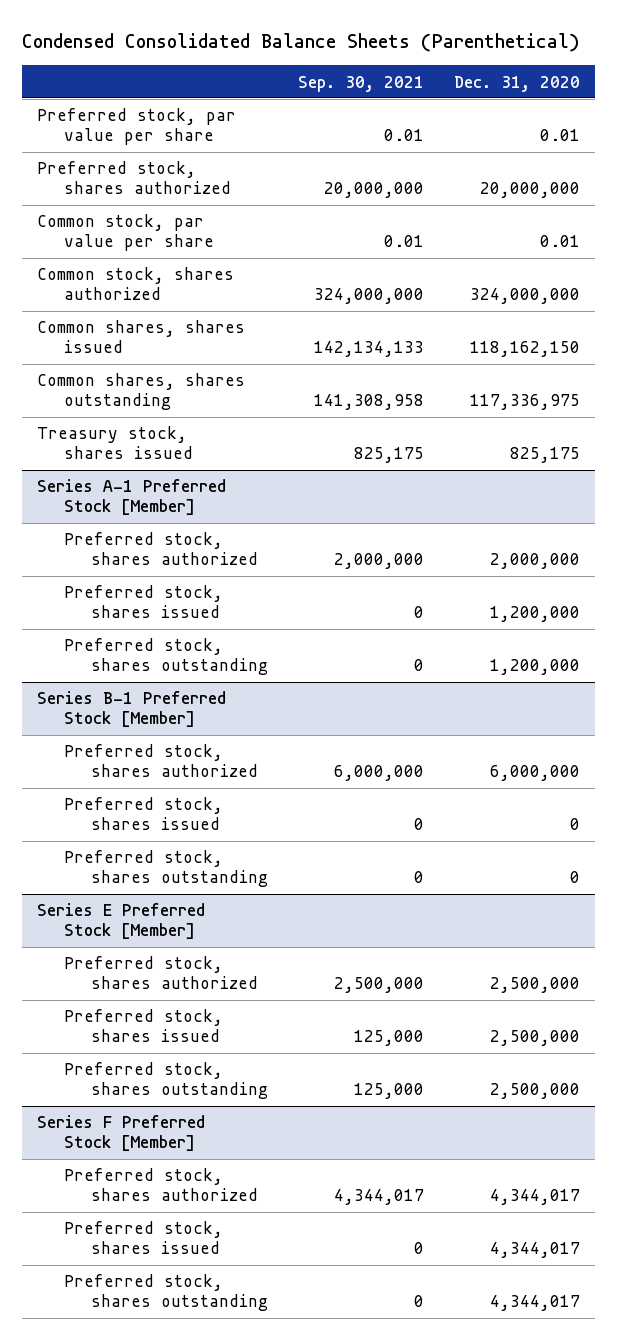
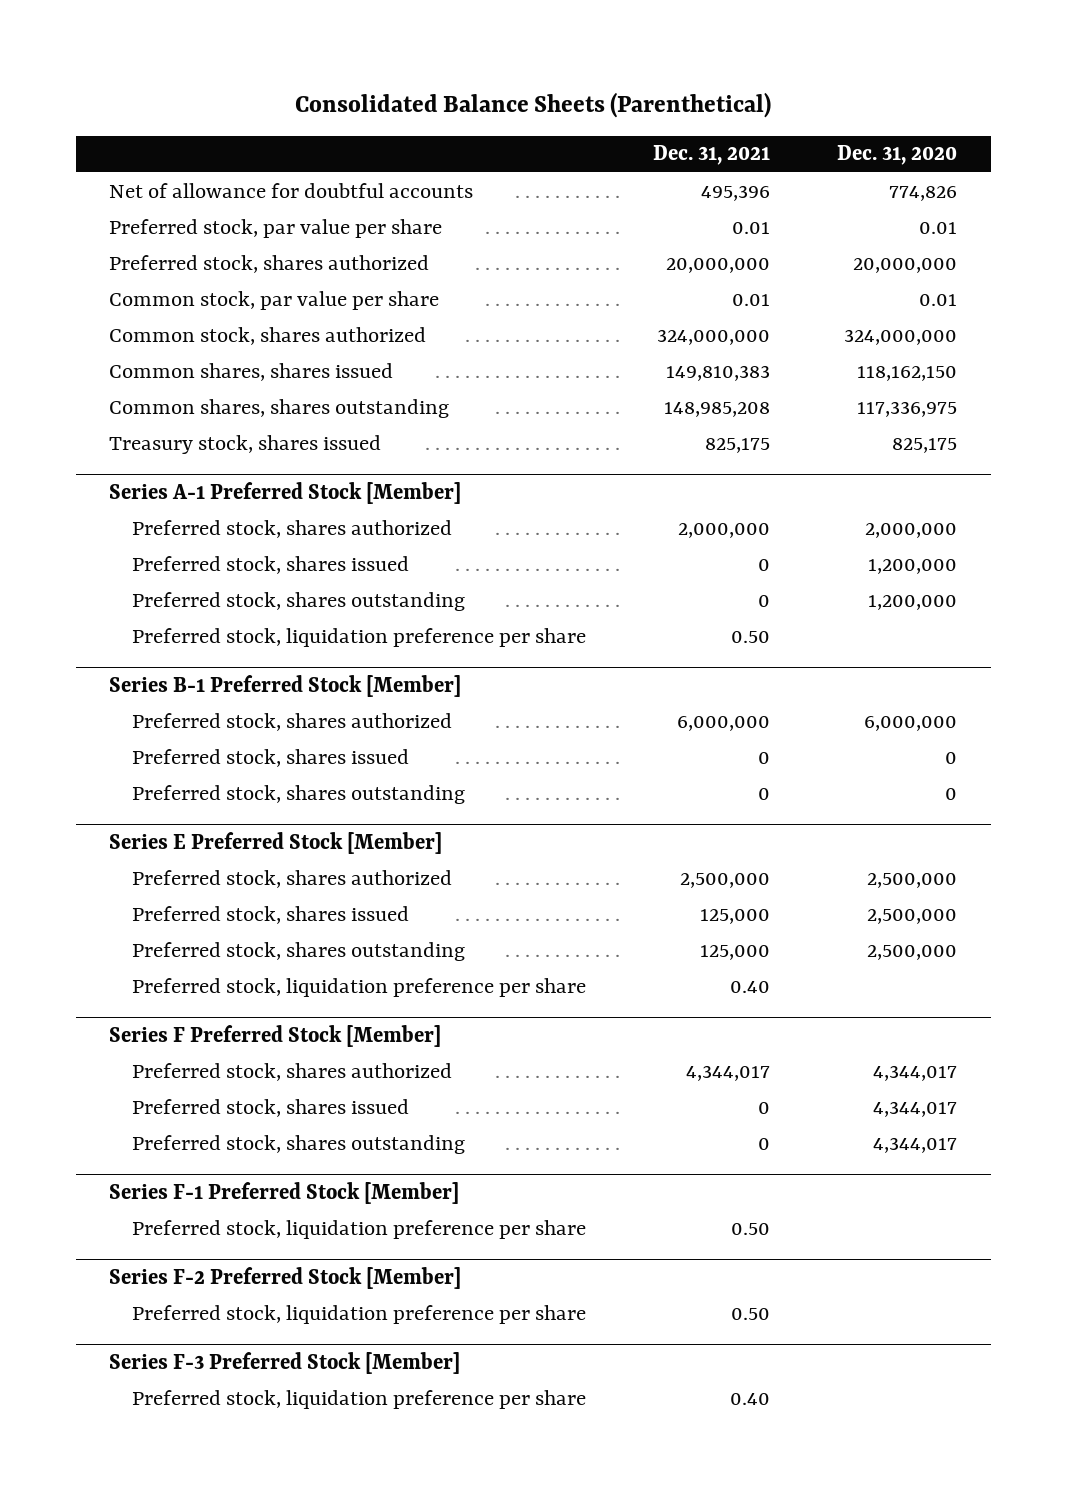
[21,33,580,53] Condensed Consolidated Balance Sheets (Parenthetical) -> [295,92,772,119] Consolidated Balance Sheets (Parenthetical)
[298,75,425,92] Sep. 30, 2021 -> none
none -> [653,145,771,166] Dec. 31, 2021
none -> [109,182,474,198] Net of allowance for doubtful accounts
none -> [132,627,587,647] Preferred stock, liquidation preference per share
none -> [132,977,587,997] Preferred stock, liquidation preference per share
none -> [109,1182,460,1205] Series F-1 Preferred Stock [Member]
none -> [132,1219,587,1239] Preferred stock, liquidation preference per share
none -> [109,1267,462,1290] Series F-2 Preferred Stock [Member]
none -> [132,1304,587,1324] Preferred stock, liquidation preference per share
none -> [109,1352,461,1375] Series F-3 Preferred Stock [Member]
none -> [132,1389,587,1409] Preferred stock, liquidation preference per share

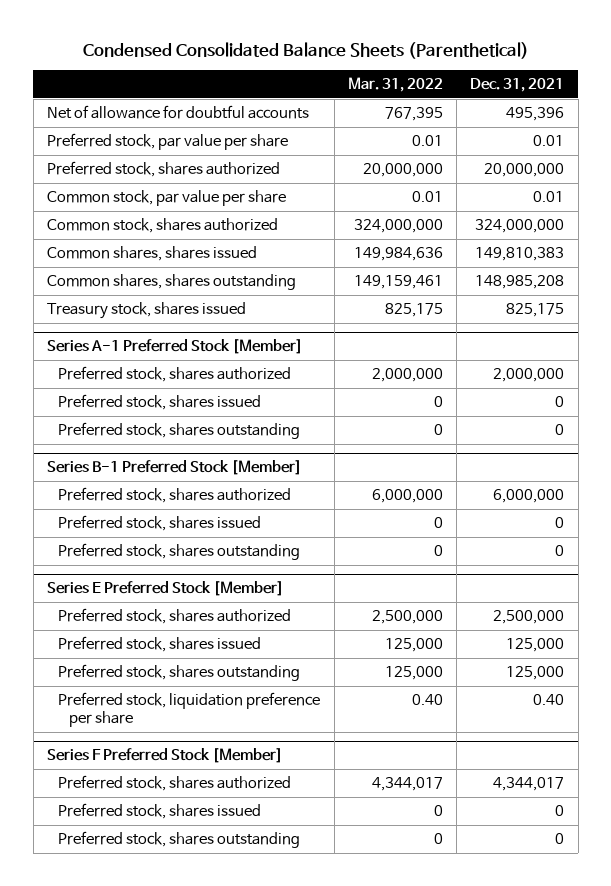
[295,92,772,119] Consolidated Balance Sheets (Parenthetical) -> [82,41,529,59] Condensed Consolidated Balance Sheets (Parenthetical)
[837,145,958,166] Dec. 31, 2020 -> none
none -> [347,77,443,93] Mar. 31, 2022
[132,627,587,647] Preferred stock, liquidation preference per share -> none
[109,1182,460,1205] Series F-1 Preferred Stock [Member] -> none
[132,1219,587,1239] Preferred stock, liquidation preference per share -> none
[109,1267,462,1290] Series F-2 Preferred Stock [Member] -> none
[132,1304,587,1324] Preferred stock, liquidation preference per share -> none
[109,1352,461,1375] Series F-3 Preferred Stock [Member] -> none
[132,1389,587,1409] Preferred stock, liquidation preference per share -> none

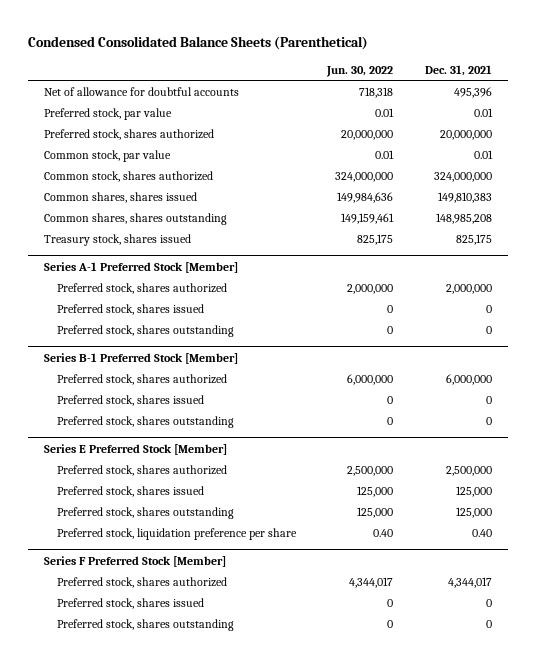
[347,77,443,93] Mar. 31, 2022 -> none
none -> [326,65,394,77] Jun. 30, 2022
[47,133,289,151] Preferred stock, par value per share -> [44,107,173,120] Preferred stock, par value
[47,190,287,207] Common stock, par value per share -> [44,149,172,162] Common stock, par value

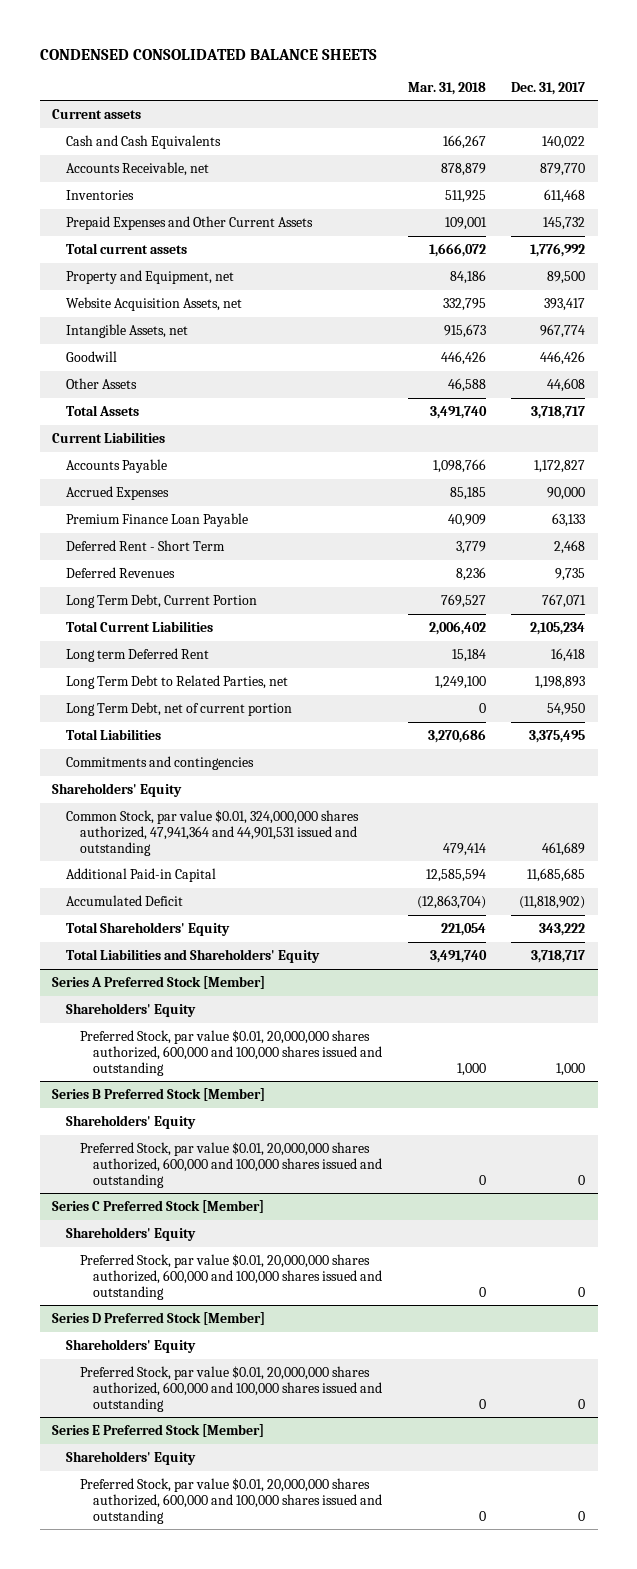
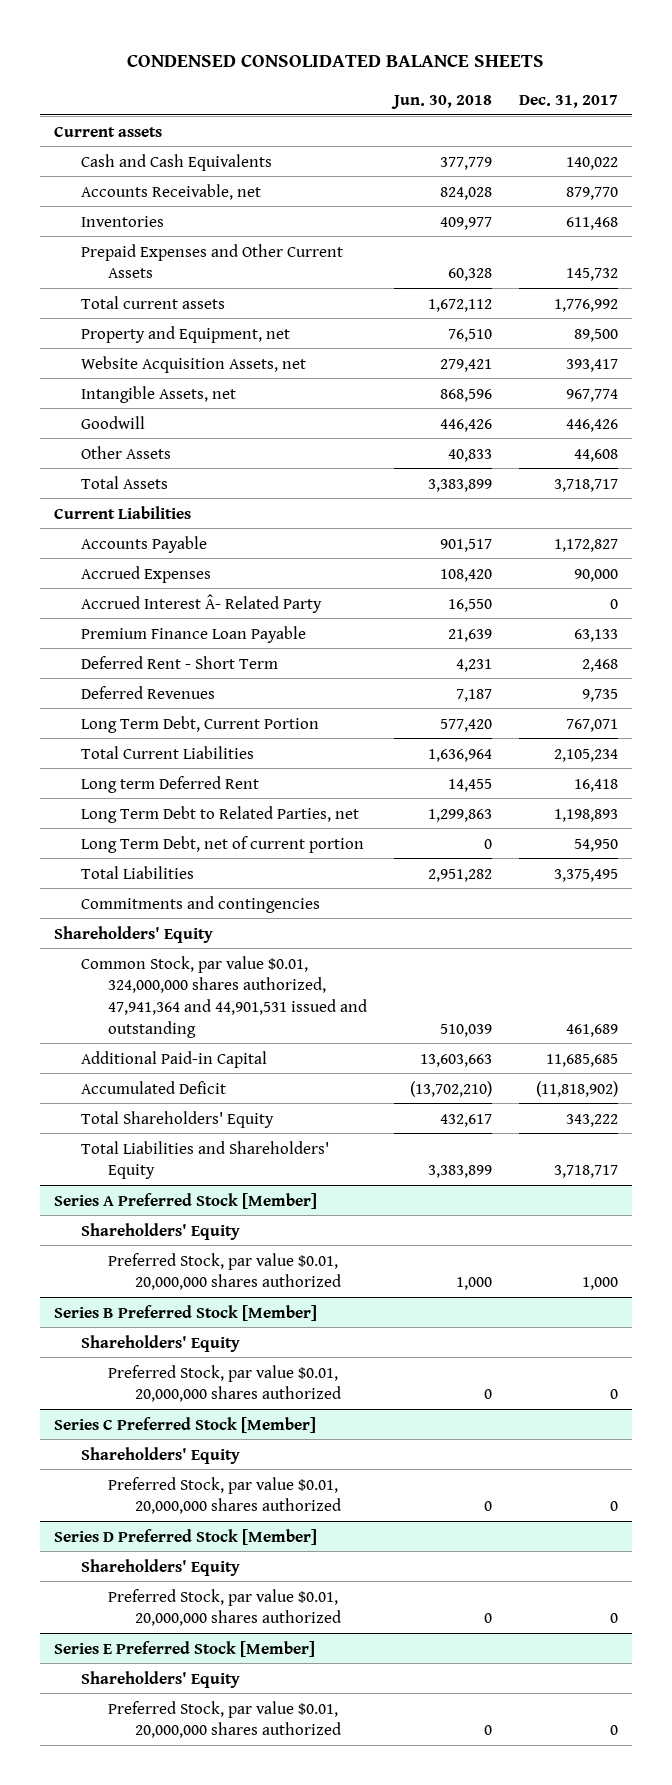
[407,81,486,95] Mar. 31, 2018 -> none
none -> [391,94,493,109] Jun. 30, 2018
none -> [80,593,322,613] Accrued Interest Â- Related Party
[79,1029,383,1076] Preferred Stock, par value $0.01, 20,000,000 shares authorized, 600,000 and 100,000 shares issued and outstanding -> [107,1252,341,1291] Preferred Stock, par value $0.01, 20,000,000 shares authorized
[79,1141,383,1188] Preferred Stock, par value $0.01, 20,000,000 shares authorized, 600,000 and 100,000 shares issued and outstanding -> [107,1364,341,1403] Preferred Stock, par value $0.01, 20,000,000 shares authorized
[79,1253,383,1300] Preferred Stock, par value $0.01, 20,000,000 shares authorized, 600,000 and 100,000 shares issued and outstanding -> [107,1476,341,1515] Preferred Stock, par value $0.01, 20,000,000 shares authorized
[79,1365,383,1412] Preferred Stock, par value $0.01, 20,000,000 shares authorized, 600,000 and 100,000 shares issued and outstanding -> [107,1588,341,1627] Preferred Stock, par value $0.01, 20,000,000 shares authorized
[79,1477,383,1524] Preferred Stock, par value $0.01, 20,000,000 shares authorized, 600,000 and 100,000 shares issued and outstanding -> [107,1700,341,1739] Preferred Stock, par value $0.01, 20,000,000 shares authorized

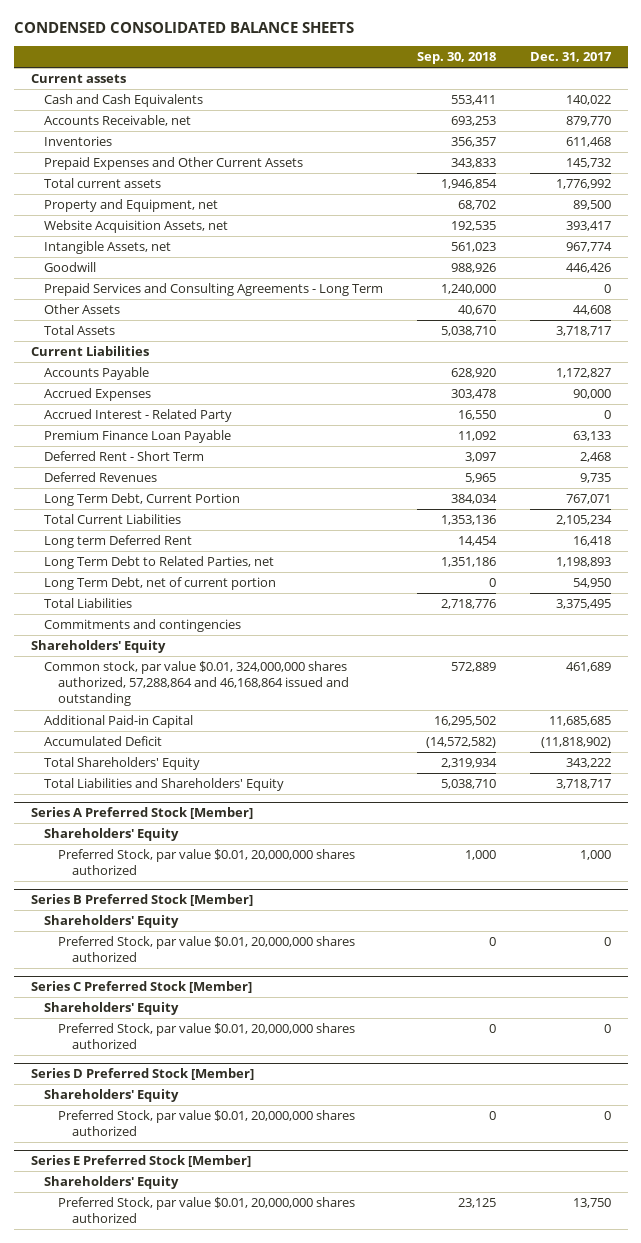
[391,94,493,109] Jun. 30, 2018 -> none
none -> [417,51,497,64] Sep. 30, 2018
none -> [44,283,384,297] Prepaid Services and Consulting Agreements - Long Term
[80,593,322,613] Accrued Interest Â- Related Party -> [44,409,233,423] Accrued Interest - Related Party
[80,955,367,1038] Common Stock, par value $0.01, 324,000,000 shares authorized, 47,941,364 and 44,901,531 issued and outstanding -> [44,661,349,707] Common stock, par value $0.01, 324,000,000 shares authorized, 57,288,864 and 46,168,864 issued and outstanding
[610,1725,619,1736] 0 -> [572,1198,611,1209] 13,750

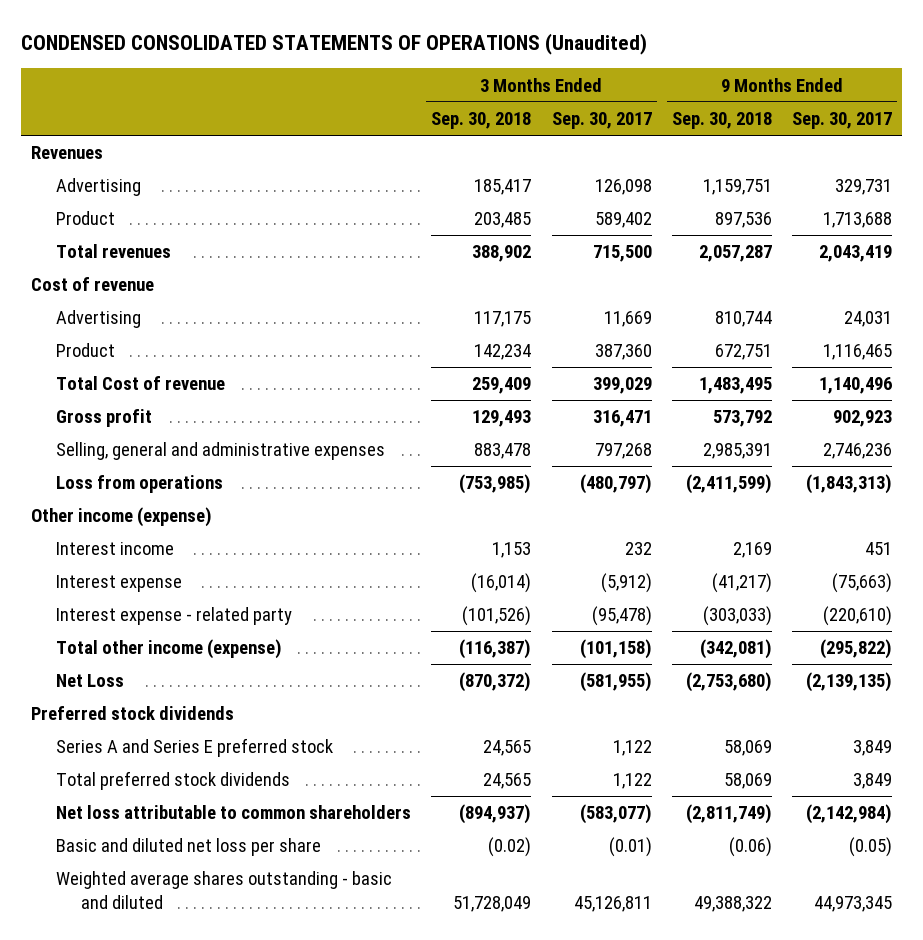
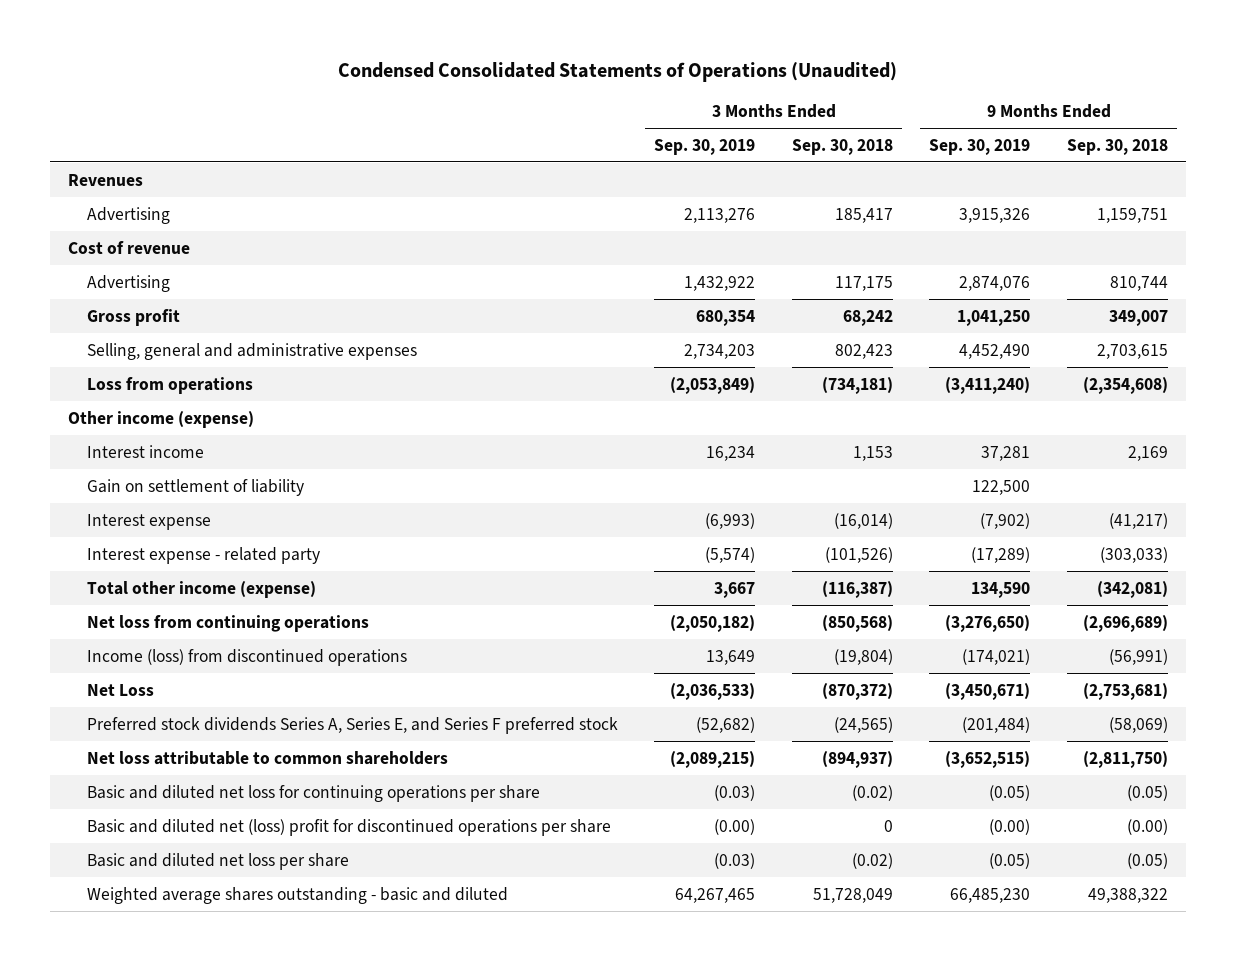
[21,32,648,55] CONDENSED CONSOLIDATED STATEMENTS OF OPERATIONS (Unaudited) -> [338,62,898,83] Condensed Consolidated Statements of Operations (Unaudited)
[551,111,652,129] Sep. 30, 2017 -> none
[791,111,892,129] Sep. 30, 2017 -> none
none -> [654,138,756,155] Sep. 30, 2019
none -> [929,138,1031,155] Sep. 30, 2019
[56,211,116,226] Product -> none
[56,244,172,259] Total revenues -> none
[56,343,116,358] Product -> none
[56,376,226,391] Total Cost of revenue -> none
[472,410,532,428] 129,493 -> [842,309,893,326] 68,242
[712,410,772,428] 573,792 -> [1108,309,1168,326] 349,007
[474,443,532,460] 883,478 -> [834,343,893,359] 802,423
[702,443,772,460] 2,985,391 -> [1096,343,1168,359] 2,703,615
[459,474,532,495] (753,985) -> [821,376,893,394] (734,181)
[685,474,772,495] (2,411,599) -> [1082,376,1168,394] (2,354,608)
none -> [87,478,305,496] Gain on settlement of liability
[31,706,235,721] Preferred stock dividends -> none
[56,771,291,791] Total preferred stock dividends -> none
none -> [87,614,370,632] Net loss from continuing operations
none -> [87,648,408,666] Income (loss) from discontinued operations
[685,672,772,693] (2,753,680) -> [1082,682,1168,700] (2,753,681)
[56,738,334,758] Series A and Series E preferred stock -> [87,716,619,734] Preferred stock dividends Series A, Series E, and Series F preferred stock
[483,740,532,757] 24,565 -> [833,716,893,733] (24,565)
[723,740,772,757] 58,069 -> [1108,716,1168,733] (58,069)
[685,804,772,825] (2,811,749) -> [1082,750,1168,768] (2,811,750)
none -> [87,784,541,802] Basic and diluted net loss for continuing operations per share
none -> [87,818,612,836] Basic and diluted net (loss) profit for discontinued operations per share
[728,837,772,858] (0.06) -> [1126,852,1168,869] (0.05)

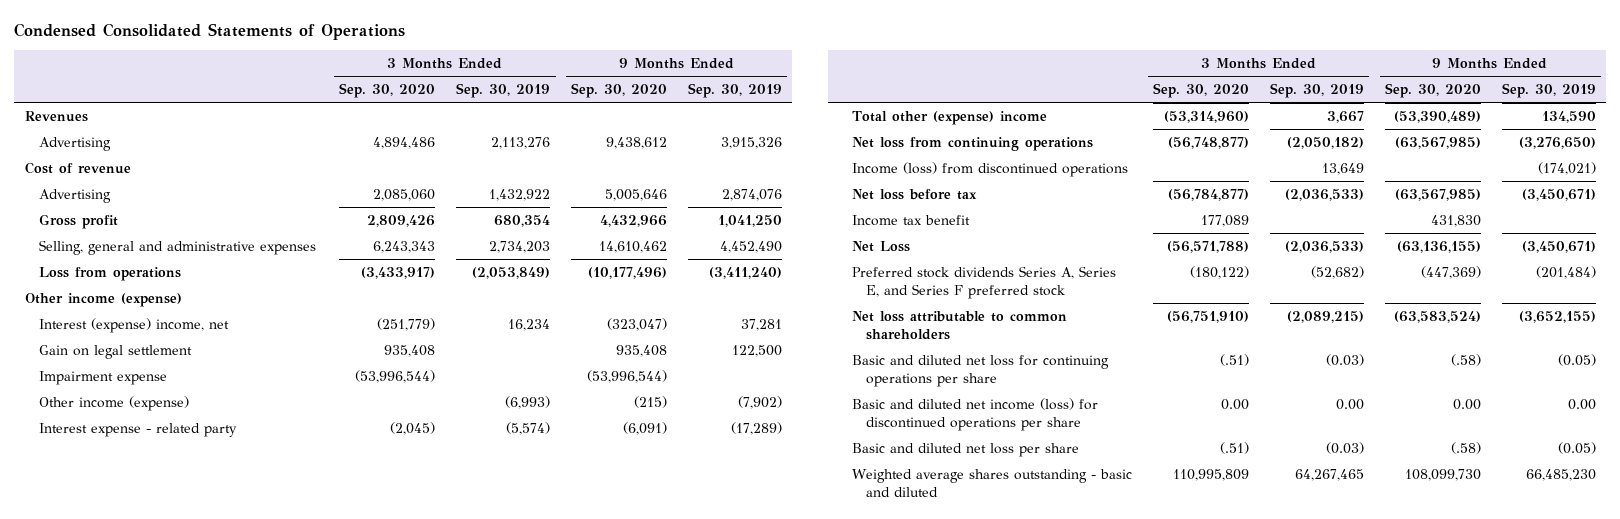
[338,62,898,83] Condensed Consolidated Statements of Operations (Unaudited) -> [14,23,406,41] Condensed Consolidated Statements of Operations
[791,138,893,155] Sep. 30, 2018 -> none
[1066,138,1168,155] Sep. 30, 2018 -> none
none -> [339,83,436,99] Sep. 30, 2020
none -> [571,83,668,99] Sep. 30, 2020
[87,444,205,458] Interest income -> [38,317,229,333] Interest (expense) income, net
[87,478,305,496] Gain on settlement of liability -> [38,344,192,359] Gain on legal settlement
none -> [38,370,167,385] Impairment expense
[87,513,212,530] Interest expense -> [38,395,189,411] Other income (expense)
[87,580,317,598] Total other income (expense) -> [852,110,1048,125] Total other (expense) income
none -> [852,188,978,200] Net loss before tax
none -> [852,214,971,226] Income tax benefit
[945,750,1031,768] (3,652,515) -> [1518,310,1596,323] (3,652,155)
[87,818,612,836] Basic and diluted net (loss) profit for discontinued operations per share -> [852,397,1099,431] Basic and diluted net income (loss) for discontinued operations per share
[714,818,756,835] (0.00) -> [1335,398,1364,410] 0.00
[989,818,1031,835] (0.00) -> [1567,398,1596,410] 0.00

